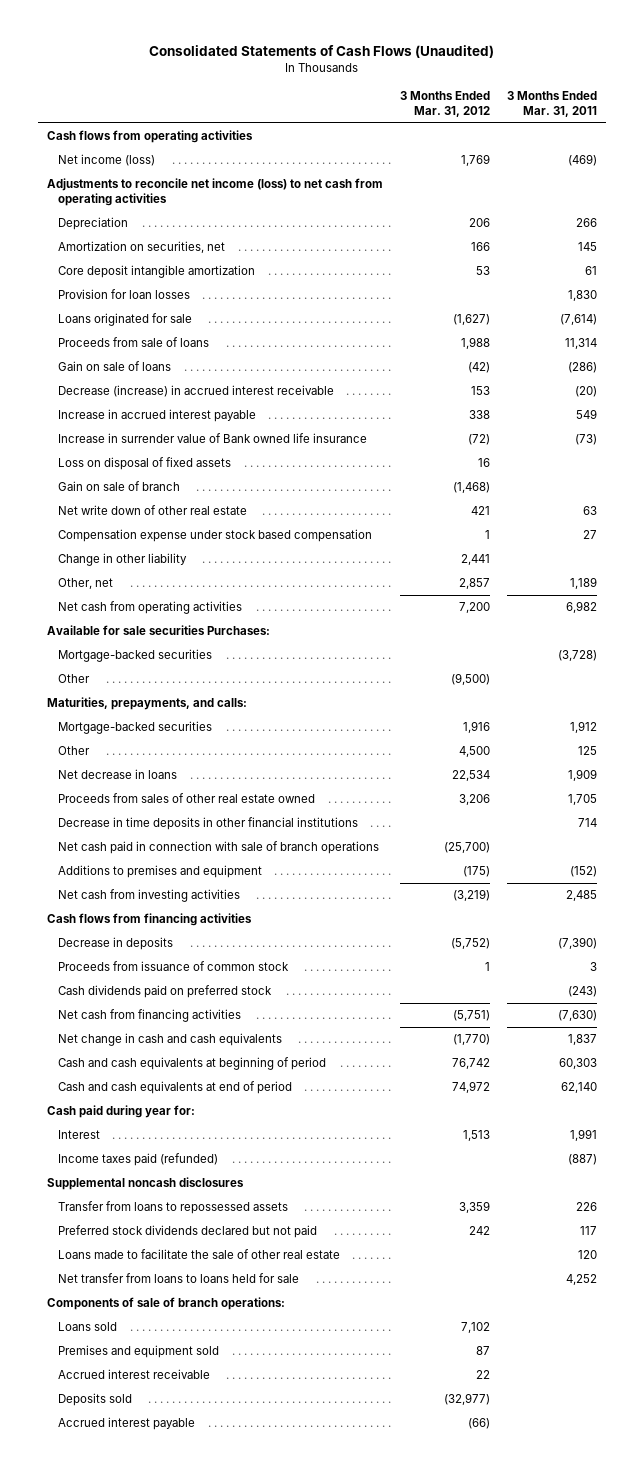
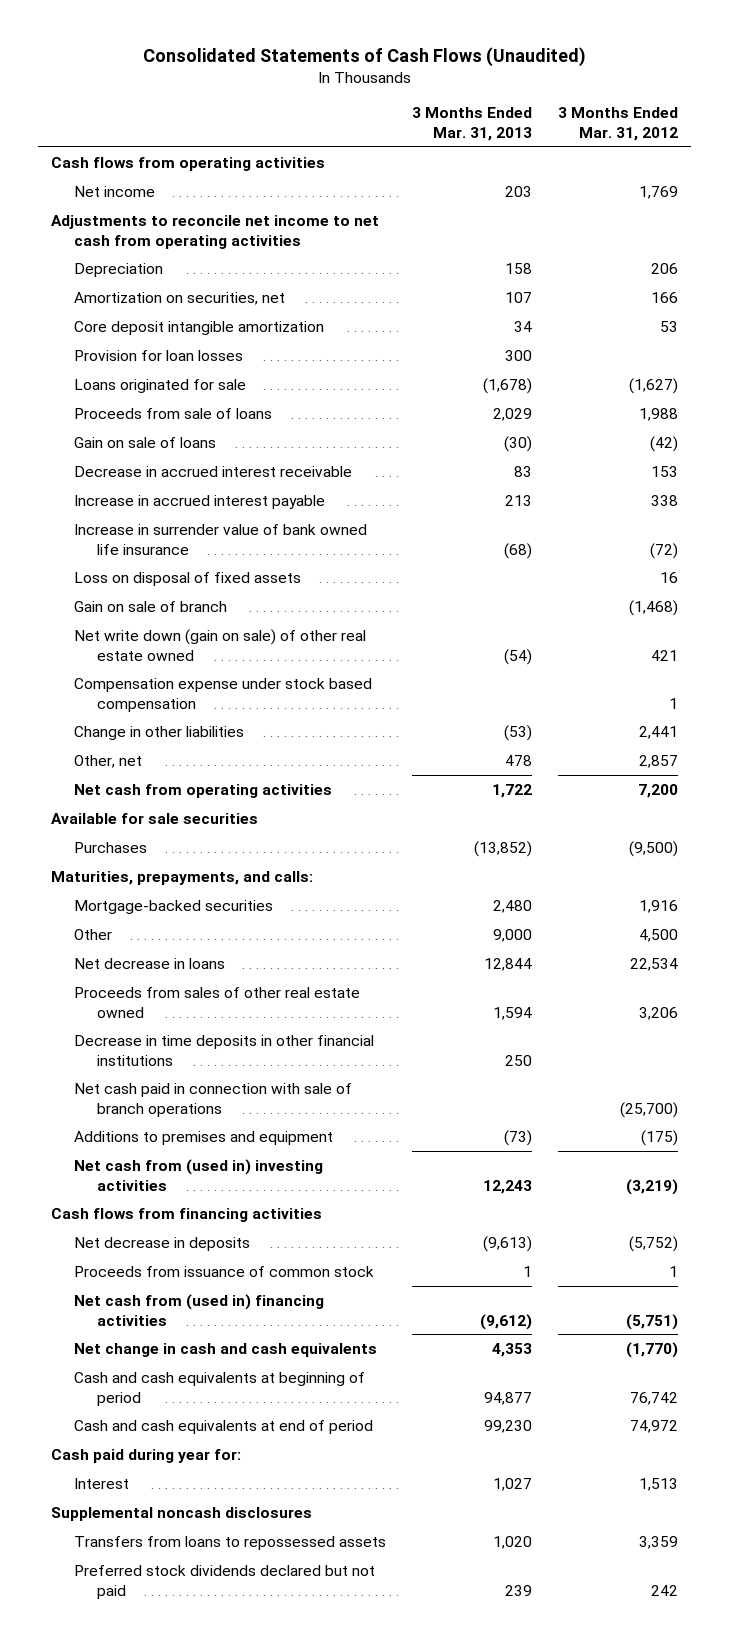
[506,91,597,118] 3 Months Ended Mar. 31, 2011 -> none
none -> [412,107,533,142] 3 Months Ended Mar. 31, 2013
[58,154,156,167] Net income (loss) -> [73,185,155,197] Net income
[46,178,383,207] Adjustments to reconcile net income (loss) to net cash from operating activities -> [50,214,379,249] Adjustments to reconcile net income to net cash from operating activities
[58,385,335,398] Decrease (increase) in accrued interest receivable -> [73,465,352,477] Decrease in accrued interest receivable
[58,433,368,444] Increase in surrender value of Bank owned life insurance -> [73,523,367,555] Increase in surrender value of bank owned life insurance
[58,505,248,516] Net write down of other real estate -> [73,628,366,661] Net write down (gain on sale) of other real estate owned
[58,553,188,567] Change in other liability -> [73,725,244,740] Change in other liabilities
[58,649,213,663] Mortgage-backed securities -> none
[46,625,270,636] Available for sale securities Purchases: -> [50,812,258,824] Available for sale securities
[58,674,91,684] Other -> [73,841,147,853] Purchases
[58,889,241,903] Net cash from investing activities -> [73,1158,323,1191] Net cash from (used in) investing activities
[58,937,174,951] Decrease in deposits -> [73,1236,250,1251] Net decrease in deposits
[58,985,273,999] Cash dividends paid on preferred stock -> none
[58,1009,242,1023] Net cash from financing activities -> [73,1293,324,1326] Net cash from (used in) financing activities
[58,1153,219,1167] Income taxes paid (refunded) -> none
[58,1201,289,1215] Transfer from loans to repossessed assets -> [73,1535,386,1550] Transfers from loans to repossessed assets
[58,1249,341,1260] Loans made to facilitate the sale of other real estate -> none
[58,1273,300,1284] Net transfer from loans to loans held for sale -> none
[46,1297,285,1311] Components of sale of branch operations: -> none
[58,1322,118,1332] Loans sold -> none
[58,1345,220,1359] Premises and equipment sold -> none
[58,1369,211,1380] Accrued interest receivable -> none
[58,1393,133,1407] Deposits sold -> none
[58,1417,196,1431] Accrued interest payable -> none

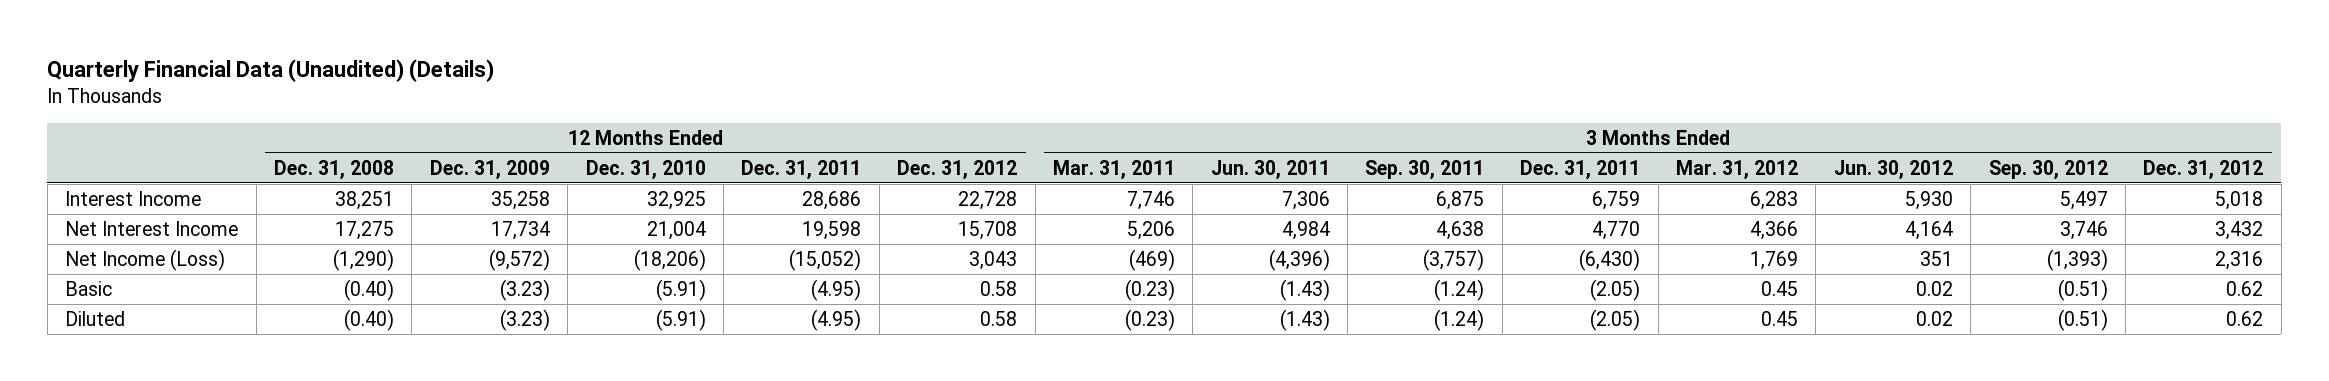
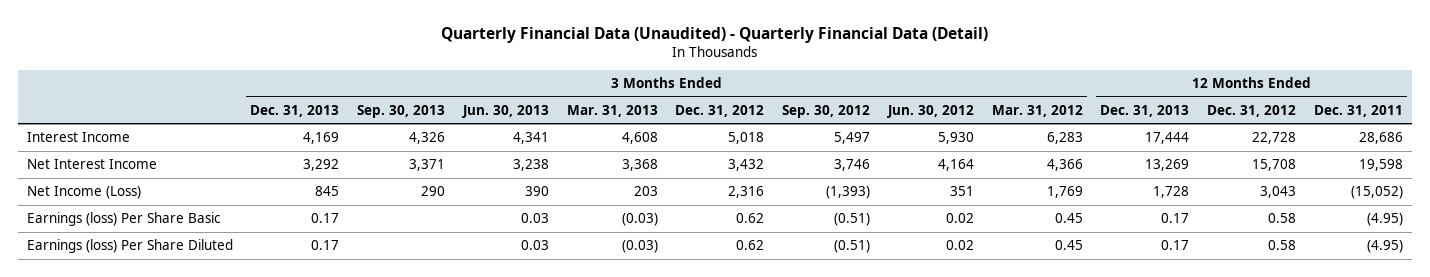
[47,59,495,83] Quarterly Financial Data (Unaudited) (Details) -> [440,26,988,43] Quarterly Financial Data (Unaudited) - Quarterly Financial Data (Detail)
[274,159,395,180] Dec. 31, 2008 -> none
[429,159,550,180] Dec. 31, 2009 -> none
[585,159,706,180] Dec. 31, 2010 -> none
[1052,159,1175,180] Mar. 31, 2011 -> none
[1210,159,1330,180] Jun. 30, 2011 -> none
[1365,159,1485,180] Sep. 30, 2011 -> none
[1520,159,1641,180] Dec. 31, 2011 -> none
none -> [250,104,340,117] Dec. 31, 2013
none -> [357,104,446,118] Sep. 30, 2013
none -> [461,104,549,118] Jun. 30, 2013
none -> [566,104,658,117] Mar. 31, 2013
none -> [1100,104,1190,117] Dec. 31, 2013
[65,280,113,296] Basic -> [26,212,221,227] Earnings (loss) Per Share Basic
[65,310,126,326] Diluted -> [26,239,233,254] Earnings (loss) Per Share Diluted

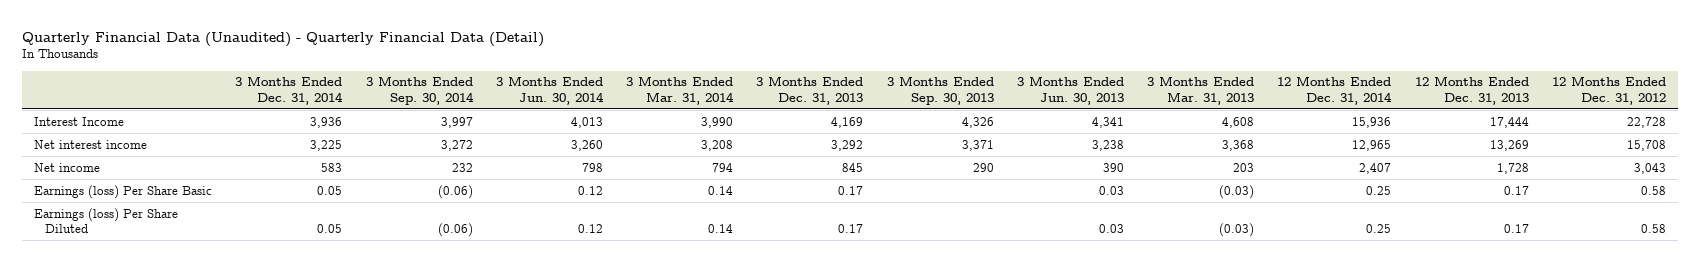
[675,104,765,117] Dec. 31, 2012 -> none
[782,104,871,118] Sep. 30, 2012 -> none
[886,104,974,118] Jun. 30, 2012 -> none
[991,104,1083,117] Mar. 31, 2012 -> none
[1313,104,1403,117] Dec. 31, 2011 -> none
none -> [235,76,344,105] 3 Months Ended Dec. 31, 2014
none -> [365,76,474,105] 3 Months Ended Sep. 30, 2014
none -> [495,76,604,105] 3 Months Ended Jun. 30, 2014
none -> [626,76,735,105] 3 Months Ended Mar. 31, 2014
none -> [1277,76,1393,105] 12 Months Ended Dec. 31, 2014
[26,159,157,170] Net Interest Income -> [34,139,148,149] Net interest income
[26,186,141,200] Net Income (Loss) -> [34,162,101,172] Net income

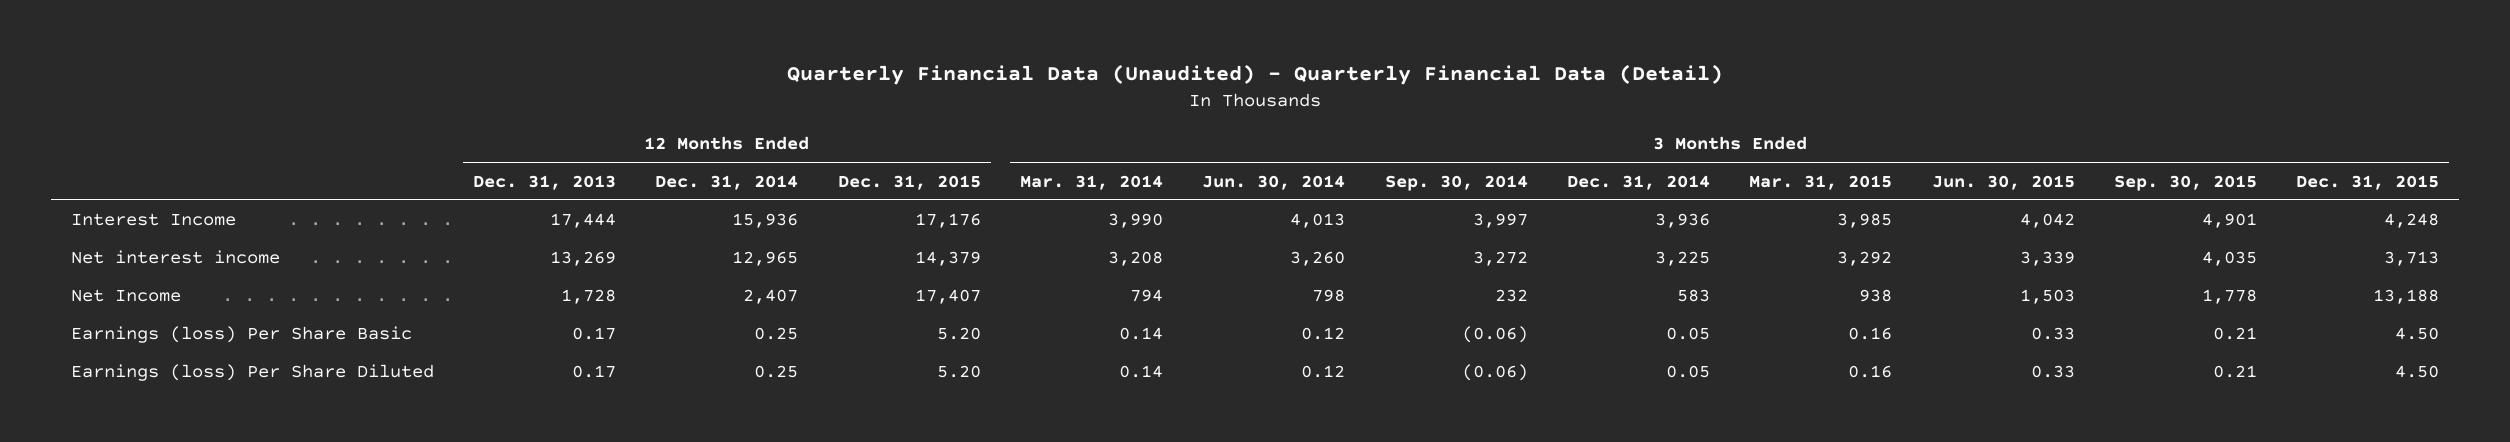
[756,76,864,105] 3 Months Ended Dec. 31, 2013 -> none
[886,76,994,105] 3 Months Ended Sep. 30, 2013 -> none
[1016,76,1124,105] 3 Months Ended Jun. 30, 2013 -> none
[1147,76,1255,105] 3 Months Ended Mar. 31, 2013 -> none
[1551,76,1666,105] 12 Months Ended Dec. 31, 2012 -> none
none -> [837,174,981,190] Dec. 31, 2015
none -> [1749,174,1893,190] Mar. 31, 2015
none -> [1931,174,2075,190] Jun. 30, 2015
none -> [2113,174,2257,191] Sep. 30, 2015
none -> [2296,174,2440,190] Dec. 31, 2015
[34,162,101,172] Net income -> [70,289,181,303] Net Income

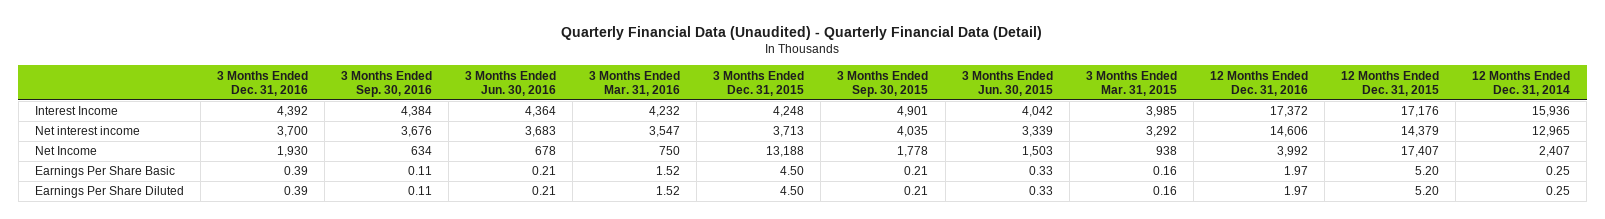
[473,174,617,190] Dec. 31, 2013 -> none
[1019,174,1163,190] Mar. 31, 2014 -> none
[1202,174,1346,190] Jun. 30, 2014 -> none
[1384,174,1528,191] Sep. 30, 2014 -> none
[1566,174,1710,190] Dec. 31, 2014 -> none
none -> [216,70,308,96] 3 Months Ended Dec. 31, 2016
none -> [341,70,433,97] 3 Months Ended Sep. 30, 2016
none -> [465,70,557,96] 3 Months Ended Jun. 30, 2016
none -> [589,70,681,96] 3 Months Ended Mar. 31, 2016
none -> [1209,70,1308,96] 12 Months Ended Dec. 31, 2016
[70,326,412,344] Earnings (loss) Per Share Basic -> [34,166,175,179] Earnings Per Share Basic
[70,364,434,382] Earnings (loss) Per Share Diluted -> [34,186,184,199] Earnings Per Share Diluted

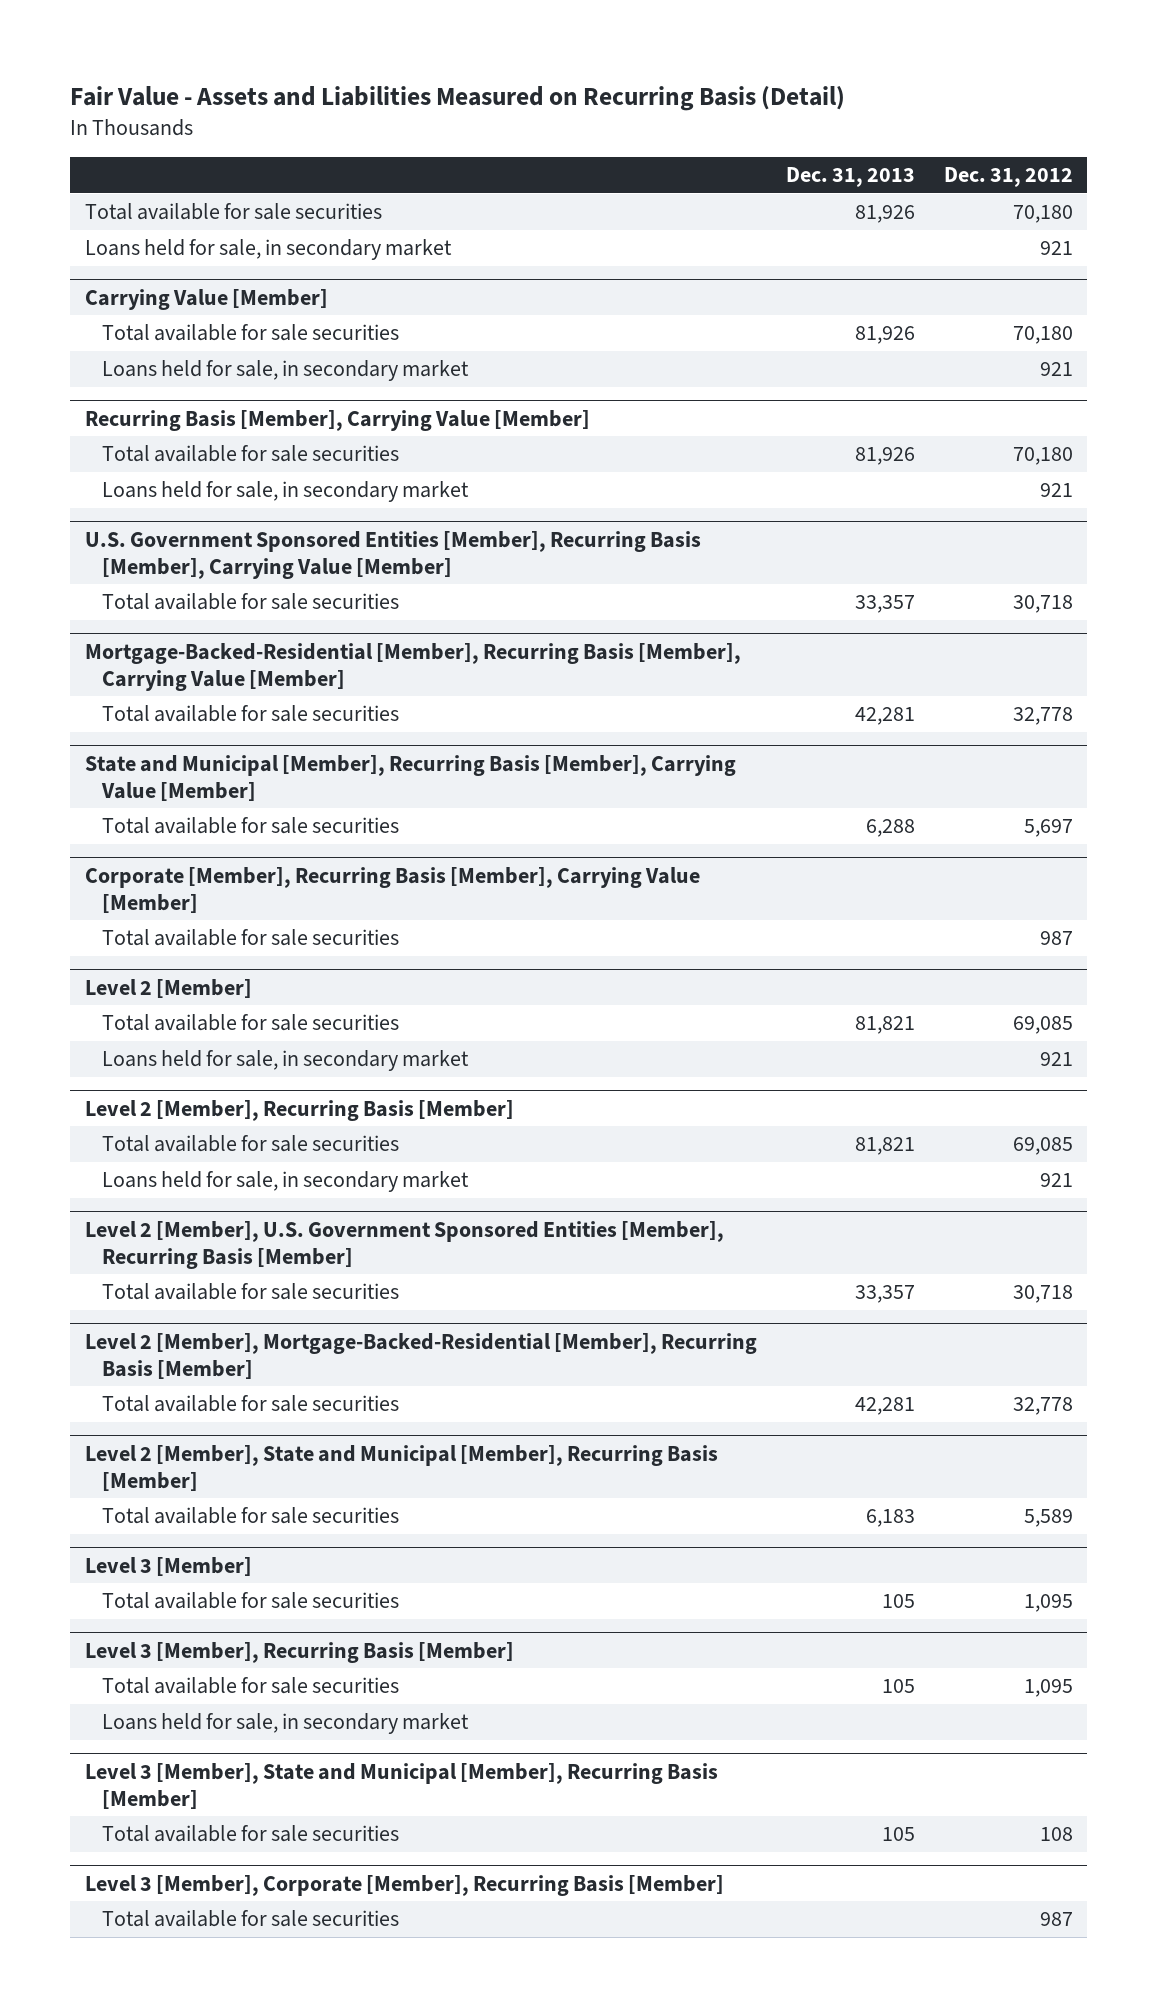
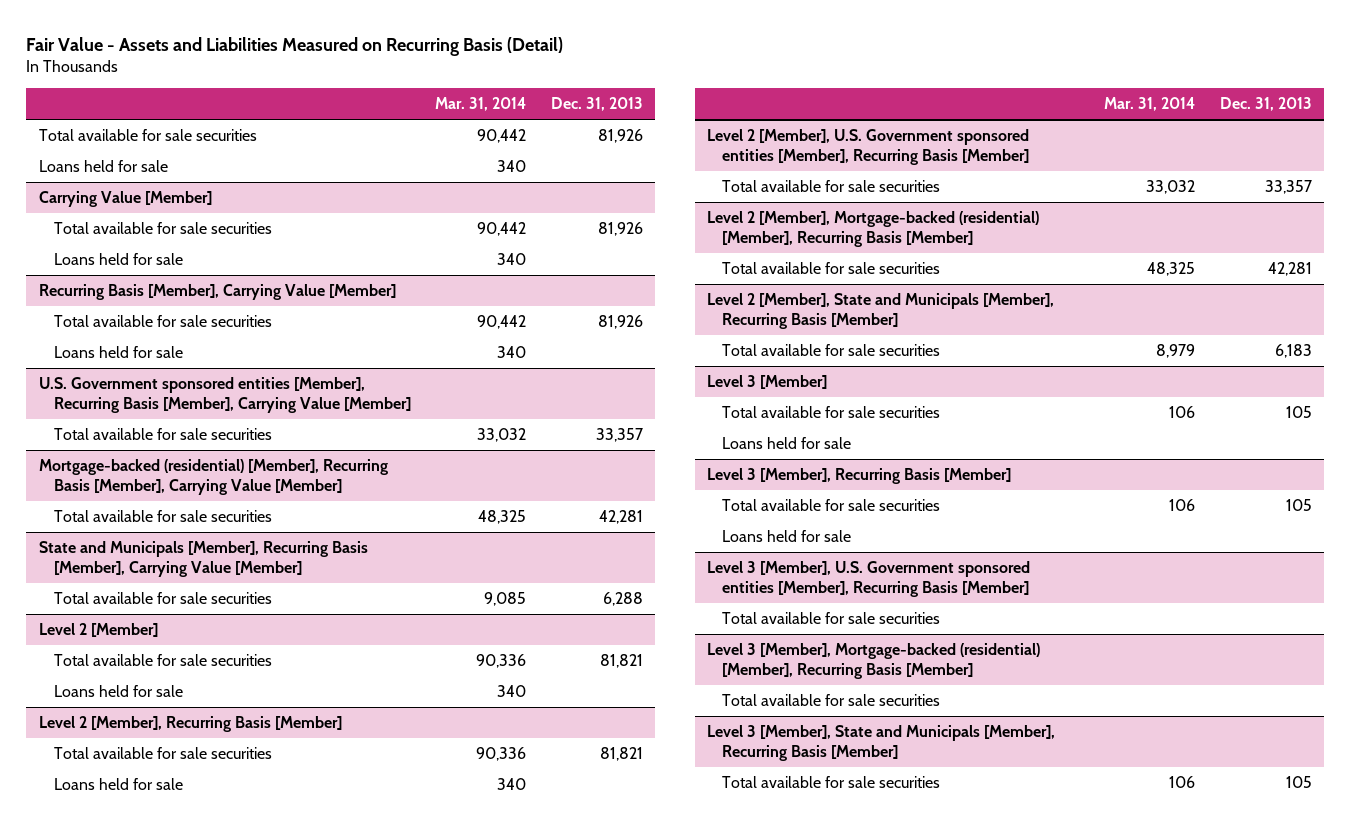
[943,167,1073,188] Dec. 31, 2012 -> none
none -> [435,97,527,112] Mar. 31, 2014
[84,239,452,261] Loans held for sale, in secondary market -> [38,160,168,173] Loans held for sale
[102,360,470,382] Loans held for sale, in secondary market -> [53,253,183,266] Loans held for sale
[102,481,470,503] Loans held for sale, in secondary market -> [53,346,183,359] Loans held for sale
[84,530,701,579] U.S. Government Sponsored Entities [Member], Recurring Basis [Member], Carrying Value [Member] -> [38,377,411,413] U.S. Government sponsored entities [Member], Recurring Basis [Member], Carrying Value [Member]
[84,642,741,691] Mortgage-Backed-Residential [Member], Recurring Basis [Member], Carrying Value [Member] -> [38,459,388,495] Mortgage-backed (residential) [Member], Recurring Basis [Member], Carrying Value [Member]
[84,754,736,801] State and Municipal [Member], Recurring Basis [Member], Carrying Value [Member] -> [38,541,368,577] State and Municipals [Member], Recurring Basis [Member], Carrying Value [Member]
[84,866,700,913] Corporate [Member], Recurring Basis [Member], Carrying Value [Member] -> none
[102,929,400,947] Total available for sale securities -> none
[102,1050,470,1072] Loans held for sale, in secondary market -> [53,685,183,698] Loans held for sale
[102,1171,470,1193] Loans held for sale, in secondary market -> [53,778,183,791] Loans held for sale
[84,1220,724,1269] Level 2 [Member], U.S. Government Sponsored Entities [Member], Recurring Basis [Member] -> [707,129,1030,165] Level 2 [Member], U.S. Government sponsored entities [Member], Recurring Basis [Member]
[84,1332,757,1379] Level 2 [Member], Mortgage-Backed-Residential [Member], Recurring Basis [Member] -> [707,211,1040,247] Level 2 [Member], Mortgage-backed (residential) [Member], Recurring Basis [Member]
[84,1444,718,1491] Level 2 [Member], State and Municipal [Member], Recurring Basis [Member] -> [707,293,1055,329] Level 2 [Member], State and Municipals [Member], Recurring Basis [Member]
none -> [722,437,852,450] Loans held for sale
[84,1762,718,1809] Level 3 [Member], State and Municipal [Member], Recurring Basis [Member] -> none
[102,1825,400,1843] Total available for sale securities -> none
[84,1874,724,1896] Level 3 [Member], Corporate [Member], Recurring Basis [Member] -> none
[102,1713,470,1735] Loans held for sale, in secondary market -> [722,530,852,543] Loans held for sale
none -> [707,561,1031,597] Level 3 [Member], U.S. Government sponsored entities [Member], Recurring Basis [Member]
none -> [707,643,1041,679] Level 3 [Member], Mortgage-backed (residential) [Member], Recurring Basis [Member]
none -> [722,694,941,707] Total available for sale securities
none -> [707,725,1056,761] Level 3 [Member], State and Municipals [Member], Recurring Basis [Member]
none -> [722,776,941,789] Total available for sale securities

